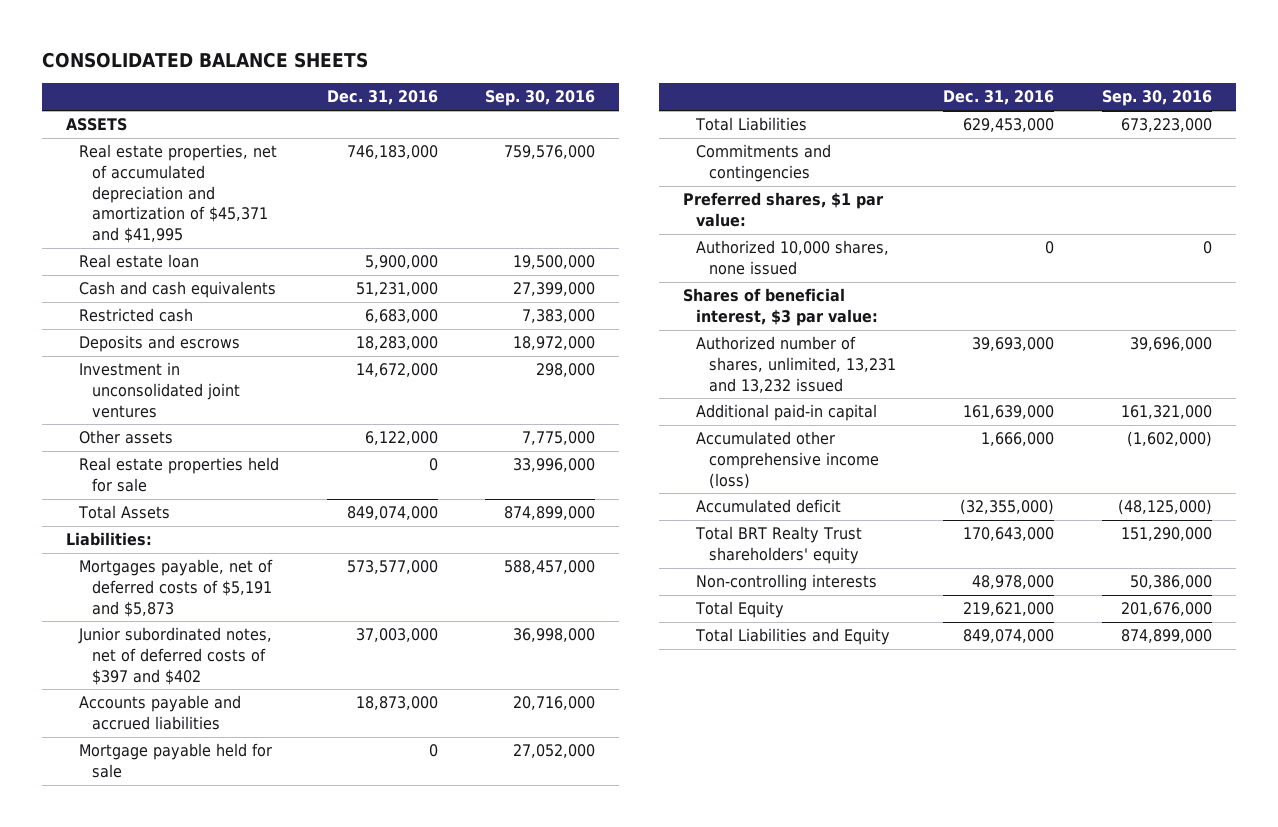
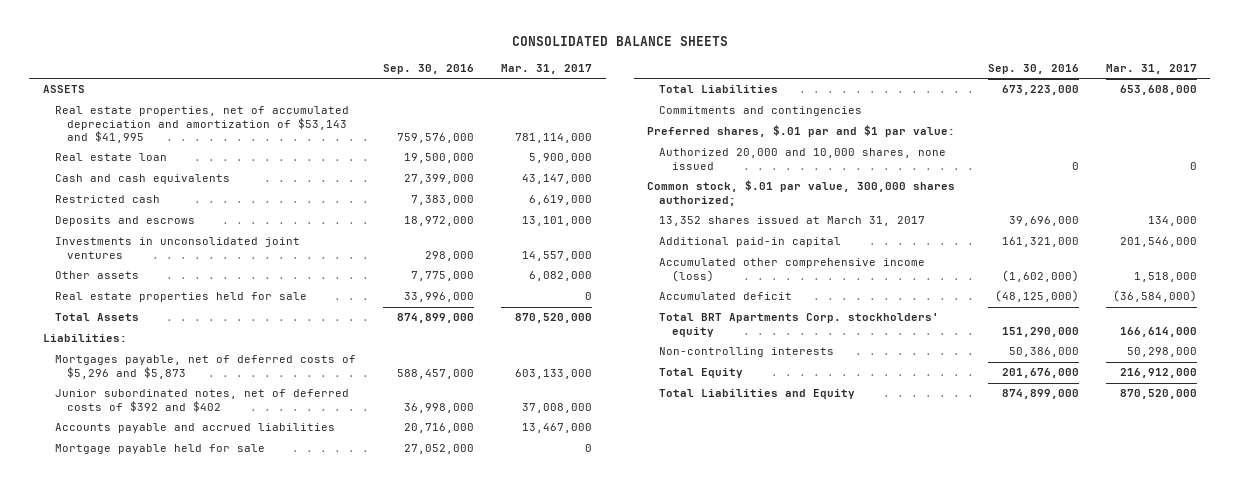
[326,90,438,106] Dec. 31, 2016 -> none
none -> [501,63,593,74] Mar. 31, 2017
[78,144,277,244] Real estate properties, net of accumulated depreciation and amortization of $45,371 and $41,995 -> [54,106,349,143] Real estate properties, net of accumulated depreciation and amortization of $53,143 and $41,995
[78,362,241,418] Investment in unconsolidated joint ventures -> [54,237,300,259] Investments in unconsolidated joint ventures
[78,559,273,617] Mortgages payable, net of deferred costs of $5,191 and $5,873 -> [54,355,356,379] Mortgages payable, net of deferred costs of $5,296 and $5,873
[77,627,272,685] Junior subordinated notes, net of deferred costs of $397 and $402 -> [54,389,349,412] Junior subordinated notes, net of deferred costs of $392 and $402
[682,192,884,228] Preferred shares, $1 par value: -> [647,125,956,138] Preferred shares, $.01 par and $1 par value:
[695,240,889,276] Authorized 10,000 shares, none issued -> [659,148,947,170] Authorized 20,000 and 10,000 shares, none issued
[682,288,878,327] Shares of beneficial interest, $3 par value: -> [647,180,956,206] Common stock, $.01 par value, 300,000 shares authorized;
[695,336,896,393] Authorized number of shares, unlimited, 13,231 and 13,232 issued -> [659,216,926,227] 13,352 shares issued at March 31, 2017
[694,526,862,565] Total BRT Realty Trust shareholders' equity -> [659,313,940,337] Total BRT Apartments Corp. stockholders' equity

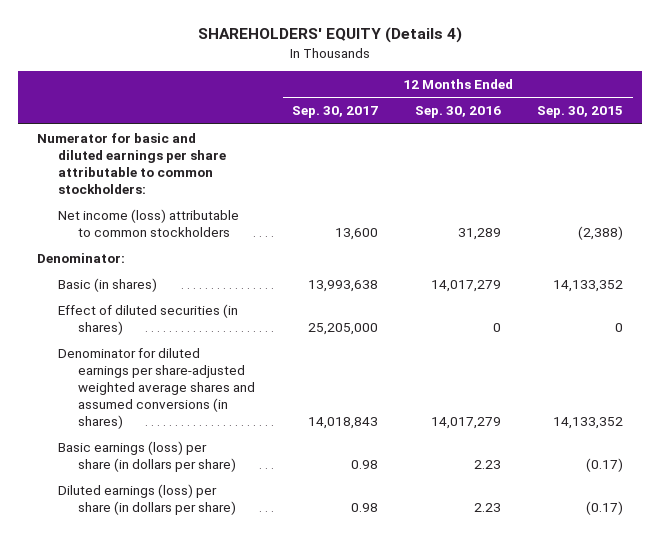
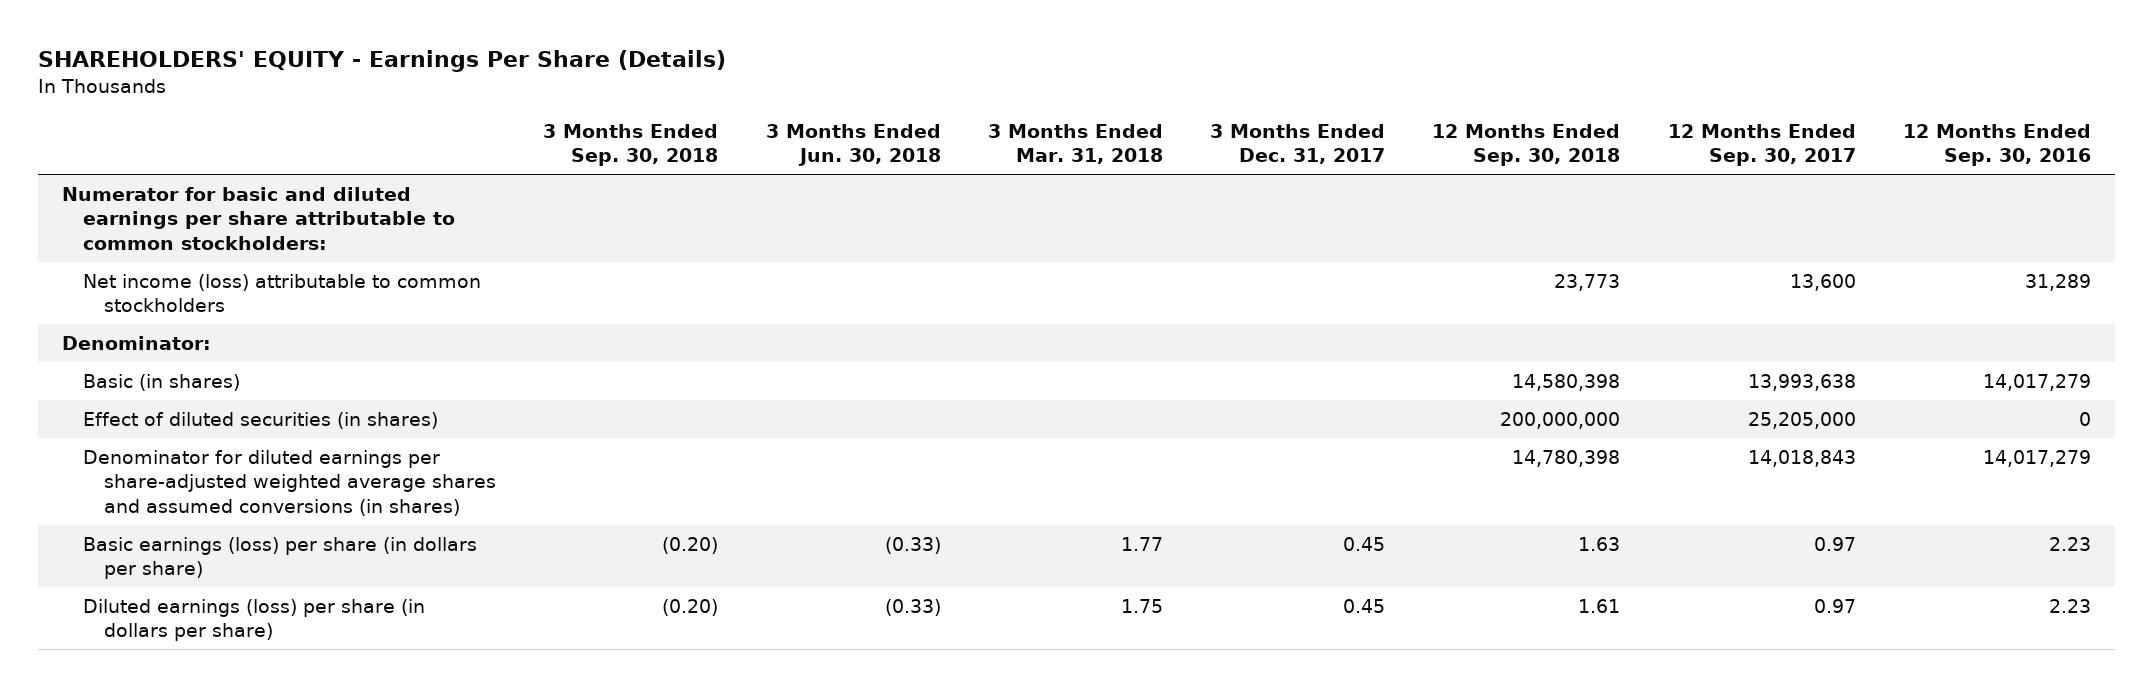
[198,27,463,44] SHAREHOLDERS' EQUITY (Details 4) -> [37,50,726,73] SHAREHOLDERS' EQUITY - Earnings Per Share (Details)
[537,106,624,119] Sep. 30, 2015 -> none
none -> [543,123,719,167] 3 Months Ended Sep. 30, 2018
none -> [765,123,941,167] 3 Months Ended Jun. 30, 2018
none -> [987,123,1163,165] 3 Months Ended Mar. 31, 2018
none -> [1210,123,1386,165] 3 Months Ended Dec. 31, 2017
none -> [1432,123,1621,167] 12 Months Ended Sep. 30, 2018
[351,459,379,469] 0.98 -> [1813,536,1856,551] 0.97
[351,502,379,512] 0.98 -> [1813,598,1856,613] 0.97

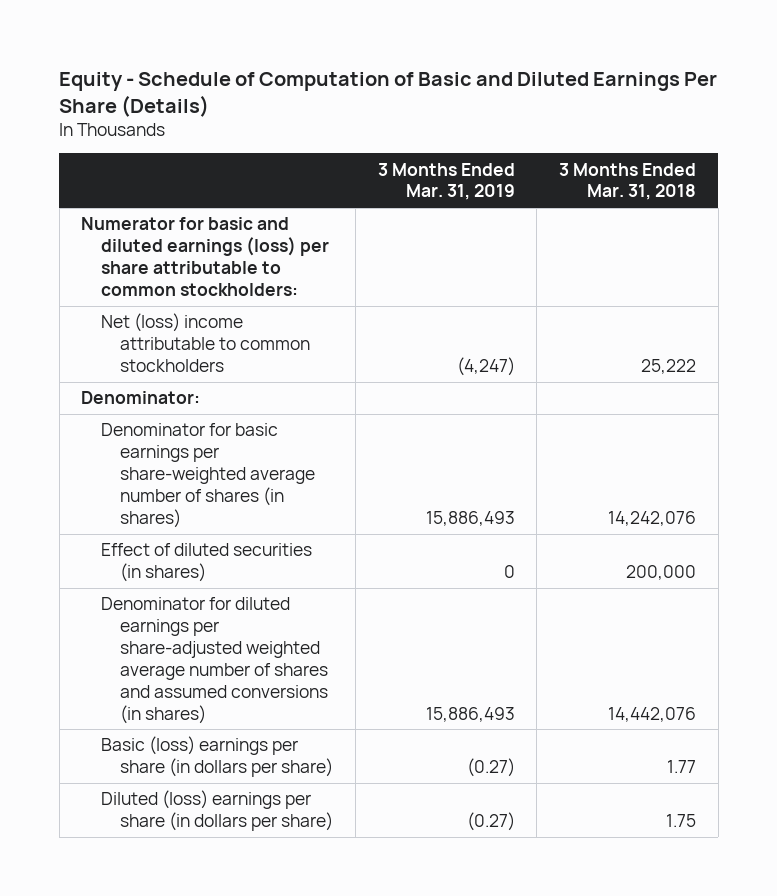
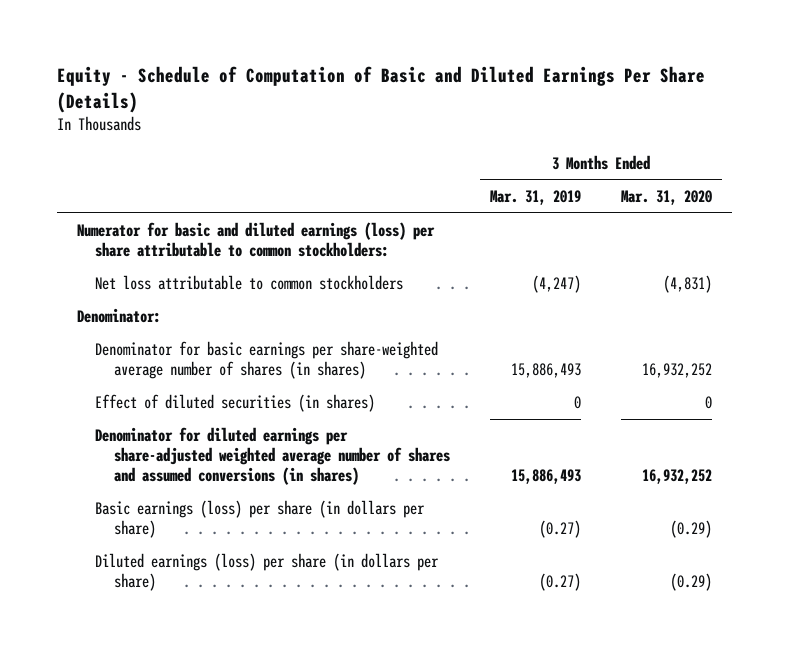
[559,162,697,201] 3 Months Ended Mar. 31, 2018 -> none
none -> [620,189,712,205] Mar. 31, 2020
[100,313,311,373] Net (loss) income attributable to common stockholders -> [95,275,404,291] Net loss attributable to common stockholders
[100,736,334,778] Basic (loss) earnings per share (in dollars per share) -> [95,500,426,539] Basic earnings (loss) per share (in dollars per share)
[100,790,334,832] Diluted (loss) earnings per share (in dollars per share) -> [95,553,440,592] Diluted earnings (loss) per share (in dollars per share)

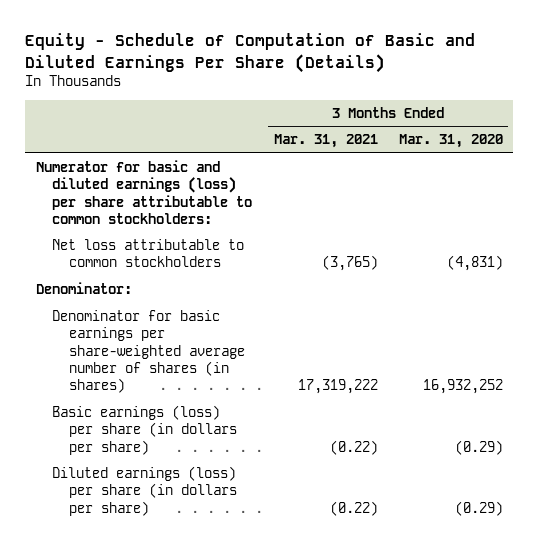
[489,189,581,205] Mar. 31, 2019 -> none
none -> [273,134,378,149] Mar. 31, 2021
[95,394,376,413] Effect of diluted securities (in shares) -> none
[95,427,450,486] Denominator for diluted earnings per share-adjusted weighted average number of shares and assumed conversions (in shares) -> none

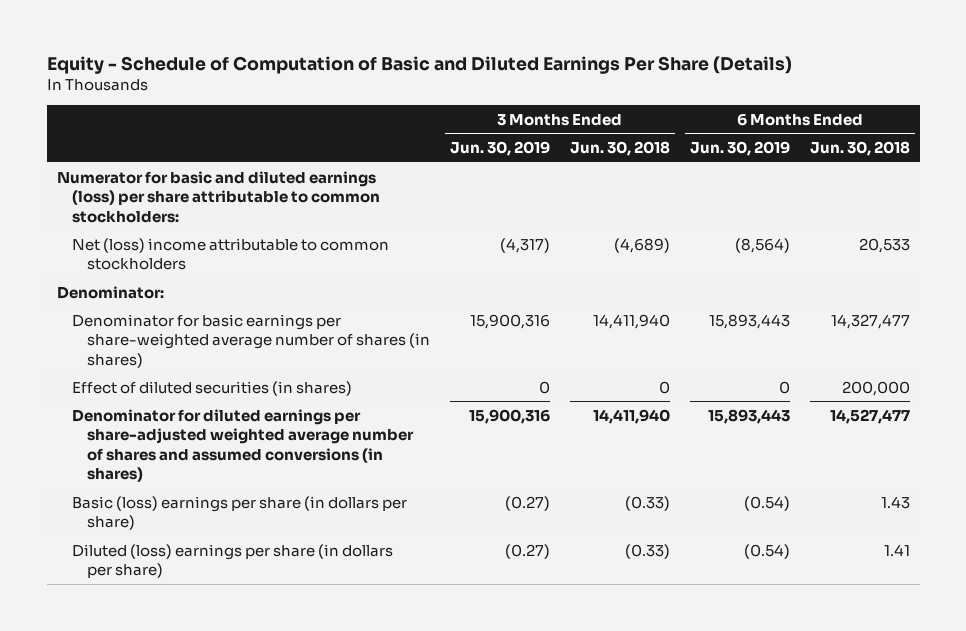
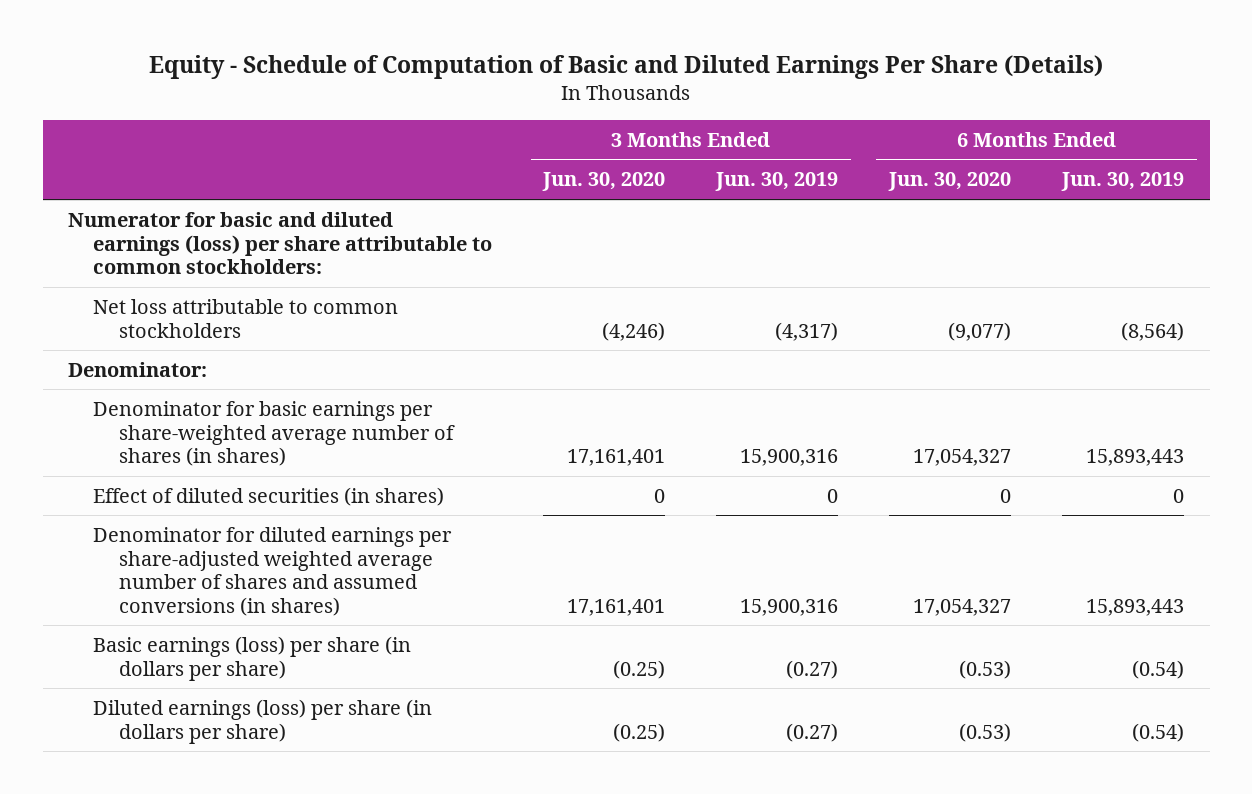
[569,141,670,157] Jun. 30, 2018 -> none
[809,141,910,157] Jun. 30, 2018 -> none
none -> [542,172,666,192] Jun. 30, 2020
none -> [888,172,1012,192] Jun. 30, 2020
[71,237,389,271] Net (loss) income attributable to common stockholders -> [93,298,399,338] Net loss attributable to common stockholders
[71,495,407,531] Basic (loss) earnings per share (in dollars per share) -> [93,635,412,681] Basic earnings (loss) per share (in dollars per share)
[71,543,393,579] Diluted (loss) earnings per share (in dollars per share) -> [93,698,433,744] Diluted earnings (loss) per share (in dollars per share)

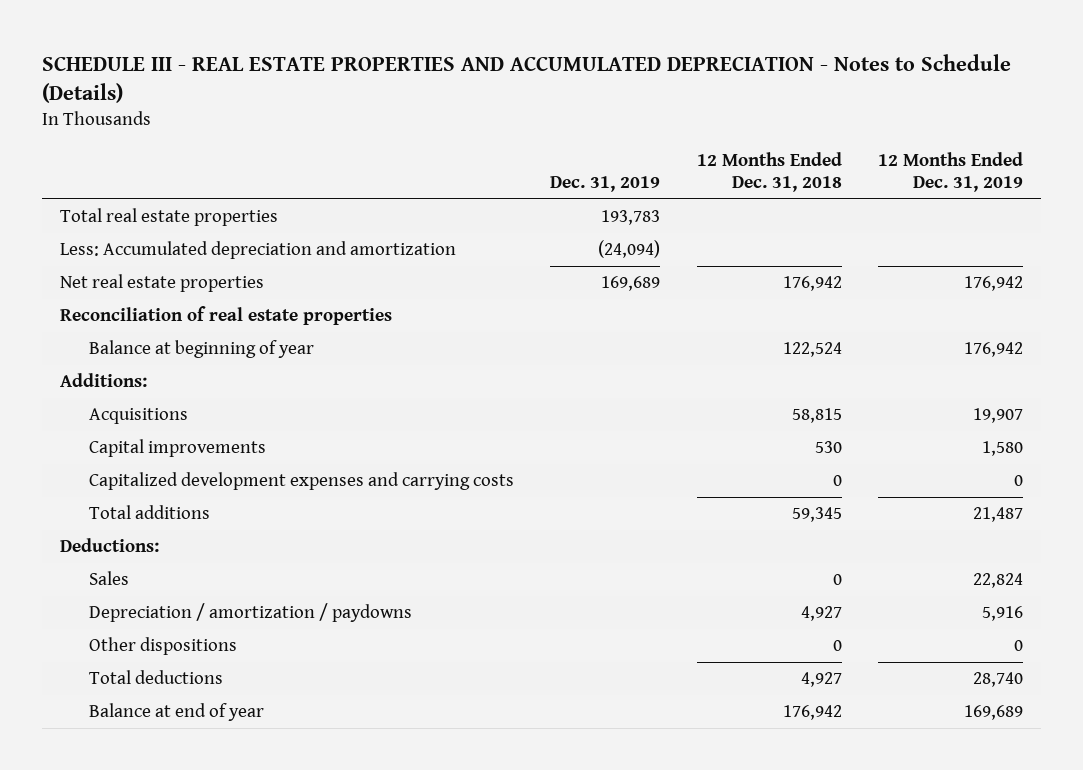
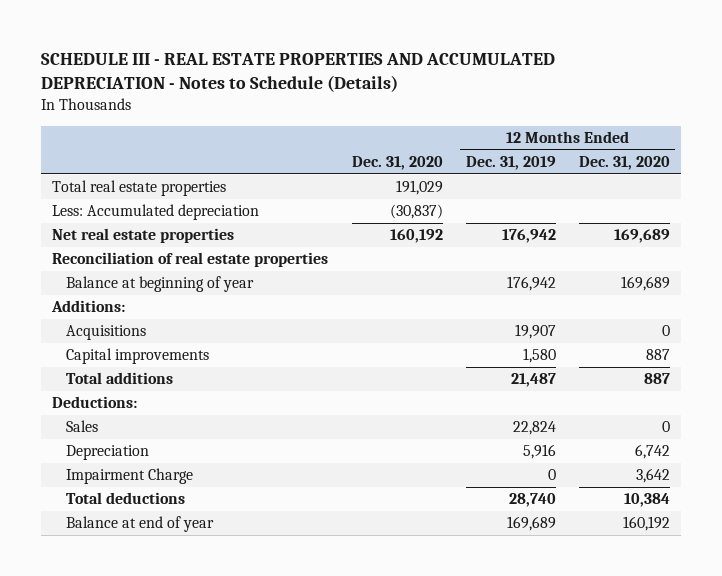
[550,175,661,192] Dec. 31, 2019 -> none
[696,152,842,192] 12 Months Ended Dec. 31, 2018 -> none
none -> [351,156,443,171] Dec. 31, 2020
none -> [578,156,670,171] Dec. 31, 2020
[59,241,456,260] Less: Accumulated depreciation and amortization -> [52,204,260,221] Less: Accumulated depreciation
[89,472,515,491] Capitalized development expenses and carrying costs -> none
[89,603,413,623] Depreciation / amortization / paydowns -> [65,445,149,461] Depreciation
[89,637,238,656] Other dispositions -> [65,468,193,485] Impairment Charge

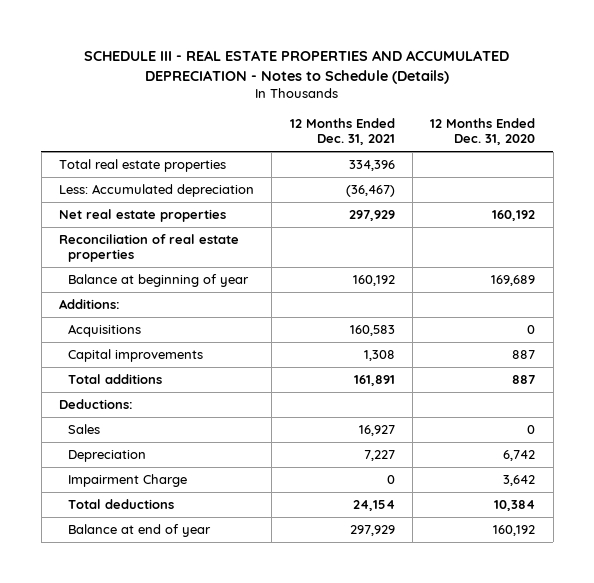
[351,156,443,171] Dec. 31, 2020 -> none
[465,156,556,171] Dec. 31, 2019 -> none
none -> [289,117,395,146] 12 Months Ended Dec. 31, 2021
[613,229,670,244] 169,689 -> [492,210,536,222] 160,192

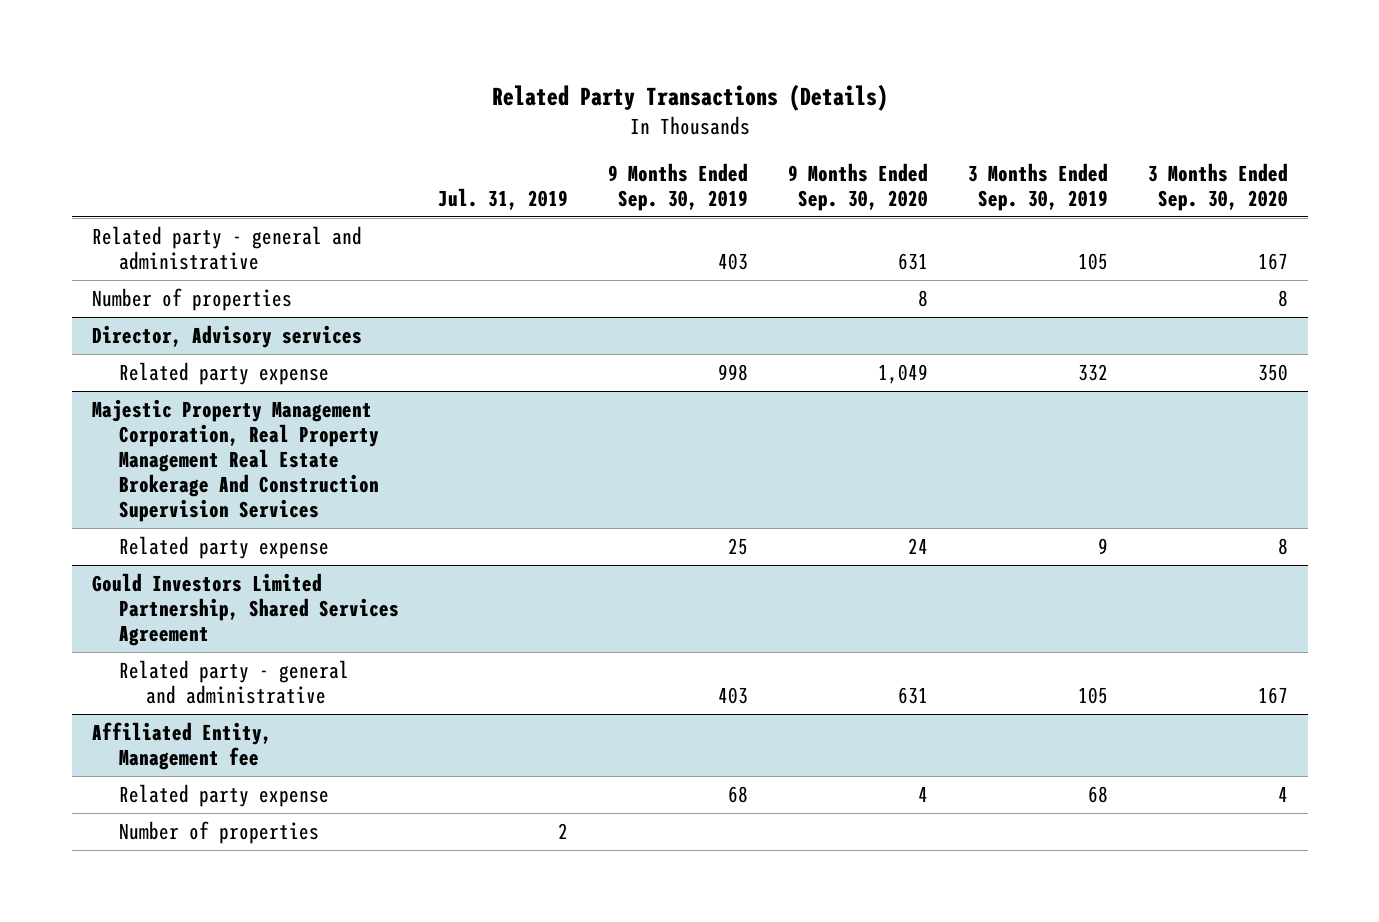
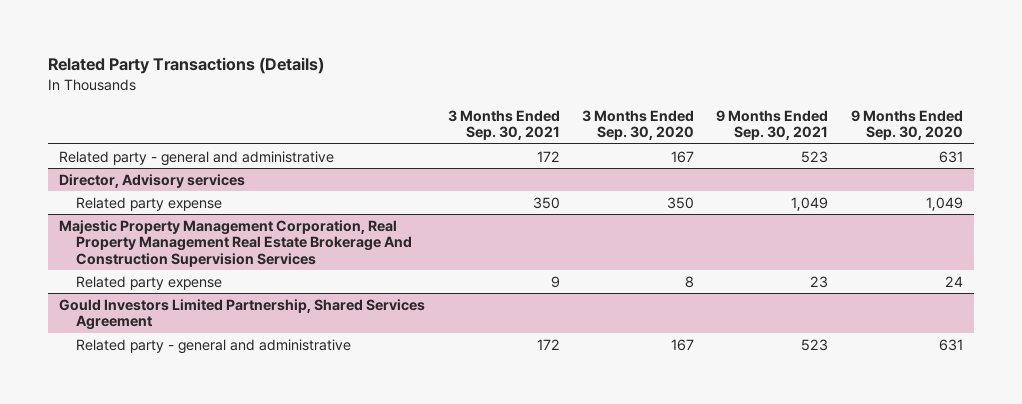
[438,187,569,210] Jul. 31, 2019 -> none
[608,162,749,211] 9 Months Ended Sep. 30, 2019 -> none
[967,162,1108,211] 3 Months Ended Sep. 30, 2019 -> none
none -> [447,109,560,141] 3 Months Ended Sep. 30, 2021
none -> [716,109,829,141] 9 Months Ended Sep. 30, 2021
[91,287,292,311] Number of properties -> none
[91,721,272,771] Affiliated Entity, Management fee -> none
[118,783,329,807] Related party expense -> none
[118,820,319,844] Number of properties -> none

